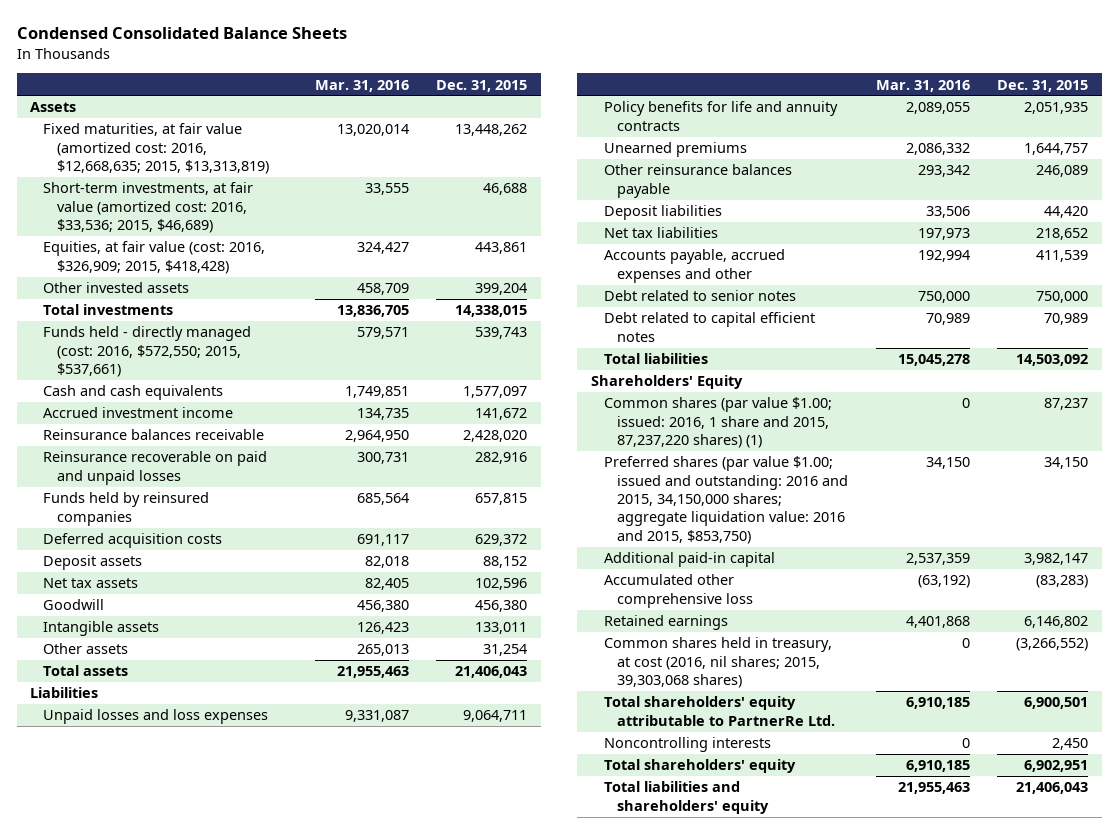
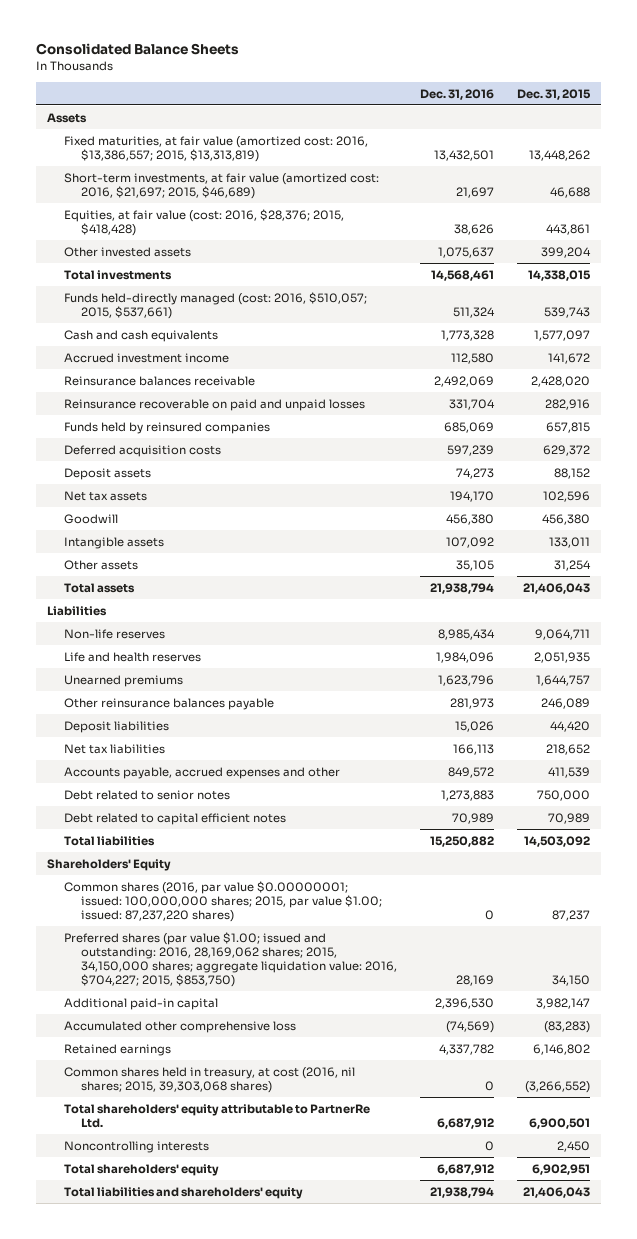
[16,27,347,40] Condensed Consolidated Balance Sheets -> [36,43,240,56] Consolidated Balance Sheets
[315,79,410,92] Mar. 31, 2016 -> none
none -> [419,88,494,100] Dec. 31, 2016
[43,123,269,175] Fixed maturities, at fair value (amortized cost: 2016, $12,668,635; 2015, $13,313,819) -> [64,135,369,162] Fixed maturities, at fair value (amortized cost: 2016, $13,386,557; 2015, $13,313,819)
[43,182,254,234] Short-term investments, at fair value (amortized cost: 2016, $33,536; 2015, $46,689) -> [64,172,380,199] Short-term investments, at fair value (amortized cost: 2016, $21,697; 2015, $46,689)
[43,241,266,274] Equities, at fair value (cost: 2016, $326,909; 2015, $418,428) -> [64,208,345,236] Equities, at fair value (cost: 2016, $28,376; 2015, $418,428)
[43,326,252,378] Funds held - directly managed (cost: 2016, $572,550; 2015, $537,661) -> [64,291,368,319] Funds held-directly managed (cost: 2016, $510,057; 2015, $537,661)
[43,709,269,725] Unpaid losses and loss expenses -> [64,628,166,639] Non-life reserves
[604,101,839,131] Policy benefits for life and annuity contracts -> [64,651,202,662] Life and health reserves
[604,397,833,449] Common shares (par value $1.00; issued: 2016, 1 share and 2015, 87,237,220 shares) (1) -> [64,880,383,922] Common shares (2016, par value $0.00000001; issued: 100,000,000 shares; 2015, par value $1.00; issued: 87,237,220 shares)
[604,456,849,544] Preferred shares (par value $1.00; issued and outstanding: 2016 and 2015, 34,150,000 shares; aggregate liquidation value: 2016 and 2015, $853,750) -> [64,931,398,988] Preferred shares (par value $1.00; issued and outstanding: 2016, 28,169,062 shares; 2015, 34,150,000 shares; aggregate liquidation value: 2016, $704,227; 2015, $853,750)

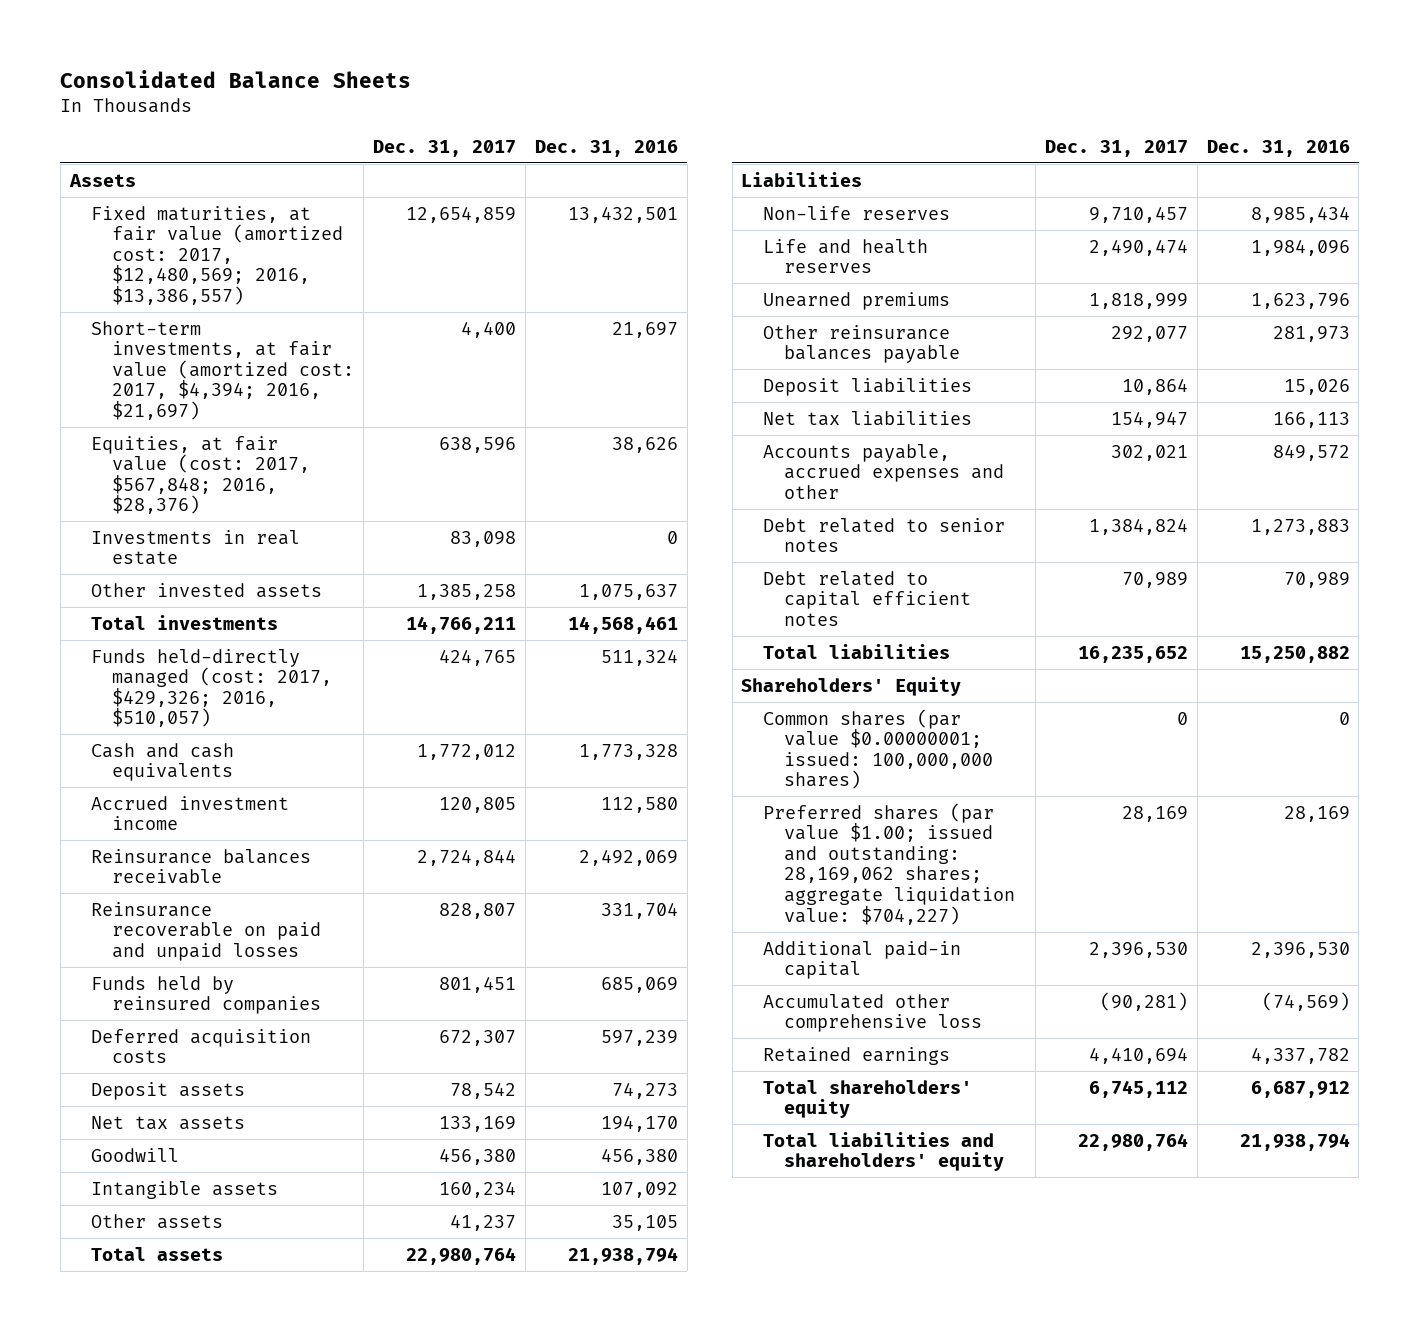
[516,88,591,100] Dec. 31, 2015 -> none
none -> [373,139,517,157] Dec. 31, 2017
[64,135,369,162] Fixed maturities, at fair value (amortized cost: 2016, $13,386,557; 2015, $13,313,819) -> [91,205,344,305] Fixed maturities, at fair value (amortized cost: 2017, $12,480,569; 2016, $13,386,557)
[64,172,380,199] Short-term investments, at fair value (amortized cost: 2016, $21,697; 2015, $46,689) -> [91,320,355,420] Short-term investments, at fair value (amortized cost: 2017, $4,394; 2016, $21,697)
[64,208,345,236] Equities, at fair value (cost: 2016, $28,376; 2015, $418,428) -> [91,435,311,515] Equities, at fair value (cost: 2017, $567,848; 2016, $28,376)
none -> [91,529,301,566] Investments in real estate
[64,291,368,319] Funds held-directly managed (cost: 2016, $510,057; 2015, $537,661) -> [91,648,333,728] Funds held-directly managed (cost: 2017, $429,326; 2016, $510,057)
[64,880,383,922] Common shares (2016, par value $0.00000001; issued: 100,000,000 shares; 2015, par value $1.00; issued: 87,237,220 shares) -> [762,708,994,790] Common shares (par value $0.00000001; issued: 100,000,000 shares)
[64,931,398,988] Preferred shares (par value $1.00; issued and outstanding: 2016, 28,169,062 shares; 2015, 34,150,000 shares; aggregate liquidation value: 2016, $704,227; 2015, $853,750) -> [762,802,1016,925] Preferred shares (par value $1.00; issued and outstanding: 28,169,062 shares; aggregate liquidation value: $704,227)
[64,1066,356,1093] Common shares held in treasury, at cost (2016, nil shares; 2015, 39,303,068 shares) -> none
[64,1103,371,1128] Total shareholders' equity attributable to PartnerRe Ltd. -> none
[64,1140,210,1153] Noncontrolling interests -> none

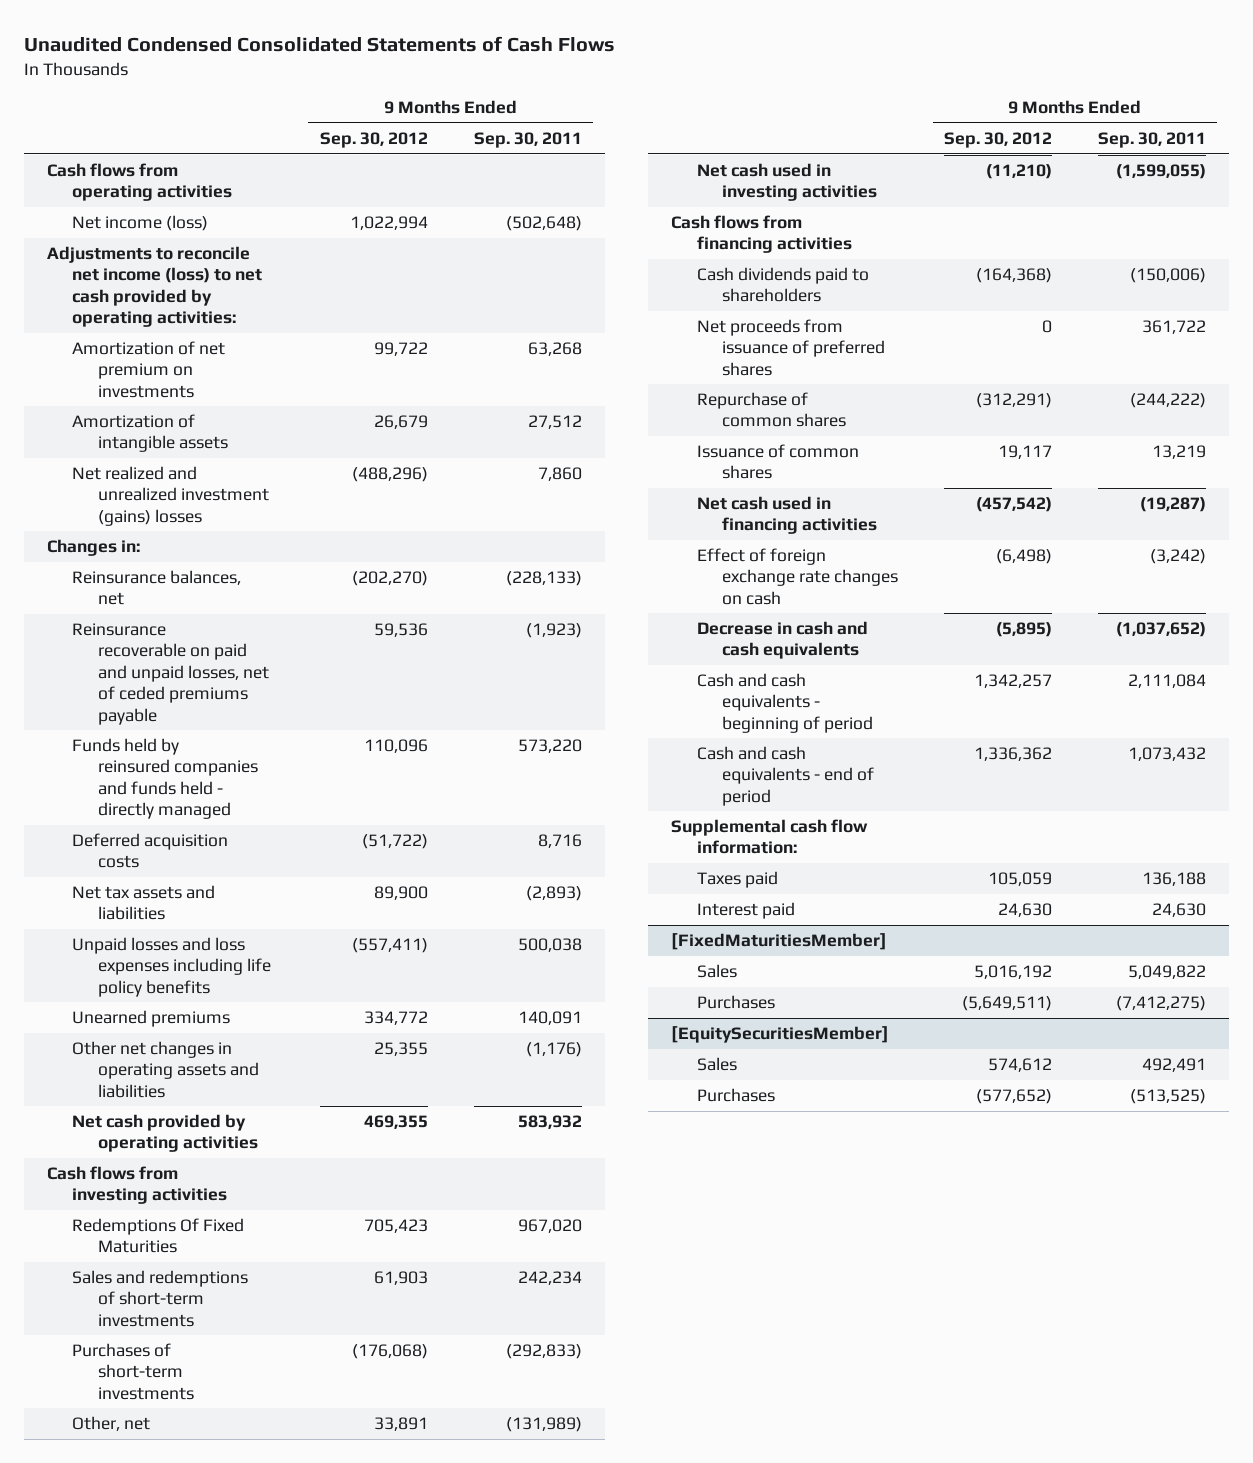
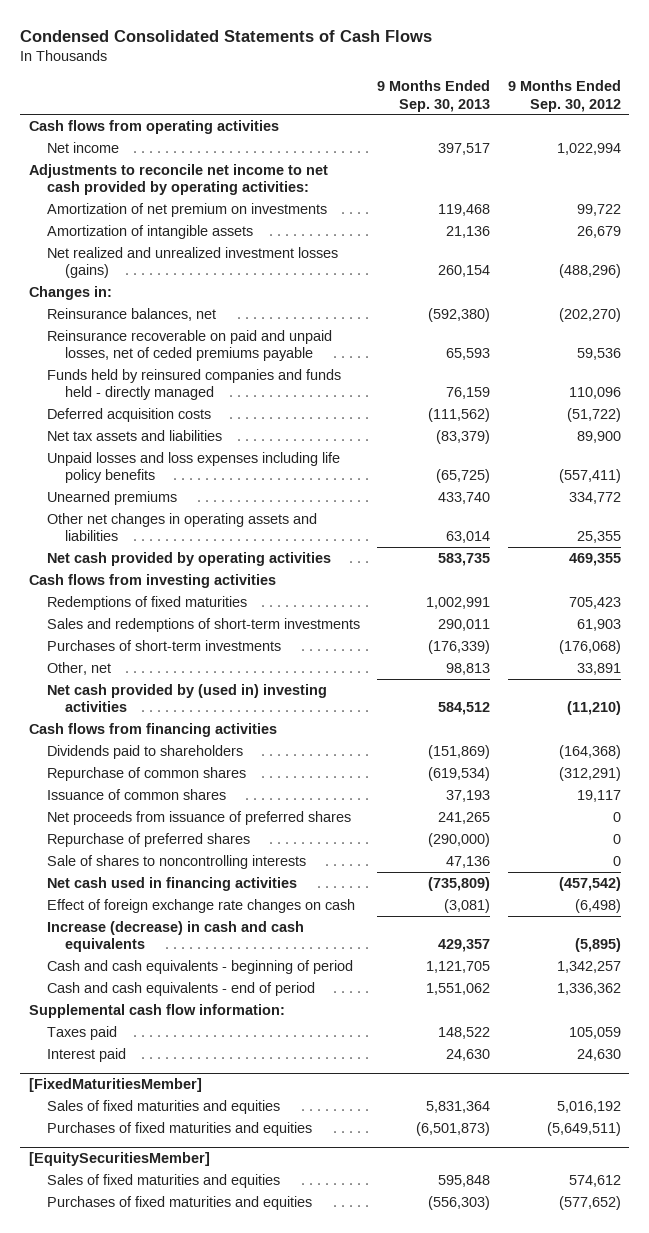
[24,36,616,53] Unaudited Condensed Consolidated Statements of Cash Flows -> [20,30,433,43] Condensed Consolidated Statements of Cash Flows
[473,131,582,148] Sep. 30, 2011 -> none
none -> [377,80,491,112] 9 Months Ended Sep. 30, 2013
[72,214,209,231] Net income (loss) -> [47,141,120,153] Net income
[47,245,263,328] Adjustments to reconcile net income (loss) to net cash provided by operating activities: -> [28,163,328,195] Adjustments to reconcile net income to net cash provided by operating activities:
[72,465,269,526] Net realized and unrealized investment (gains) losses -> [47,246,339,278] Net realized and unrealized investment losses (gains)
[72,1217,245,1254] Redemptions Of Fixed Maturities -> [47,595,248,610] Redemptions of fixed maturities
[696,162,878,202] Net cash used in investing activities -> [47,683,328,712] Net cash provided by (used in) investing activities
[696,266,869,303] Cash dividends paid to shareholders -> [47,744,244,759] Dividends paid to shareholders
[696,318,886,376] Net proceeds from issuance of preferred shares -> [47,810,352,825] Net proceeds from issuance of preferred shares
none -> [47,832,251,847] Repurchase of preferred shares
none -> [47,854,307,869] Sale of shares to noncontrolling interests
[696,620,868,660] Decrease in cash and cash equivalents -> [47,920,305,952] Increase (decrease) in cash and cash equivalents
[696,963,737,978] Sales -> [47,1099,281,1114] Sales of fixed maturities and equities
[696,994,775,1009] Purchases -> [47,1121,313,1136] Purchases of fixed maturities and equities
[696,1056,737,1071] Sales -> [47,1173,281,1188] Sales of fixed maturities and equities
[696,1087,775,1102] Purchases -> [47,1195,313,1210] Purchases of fixed maturities and equities

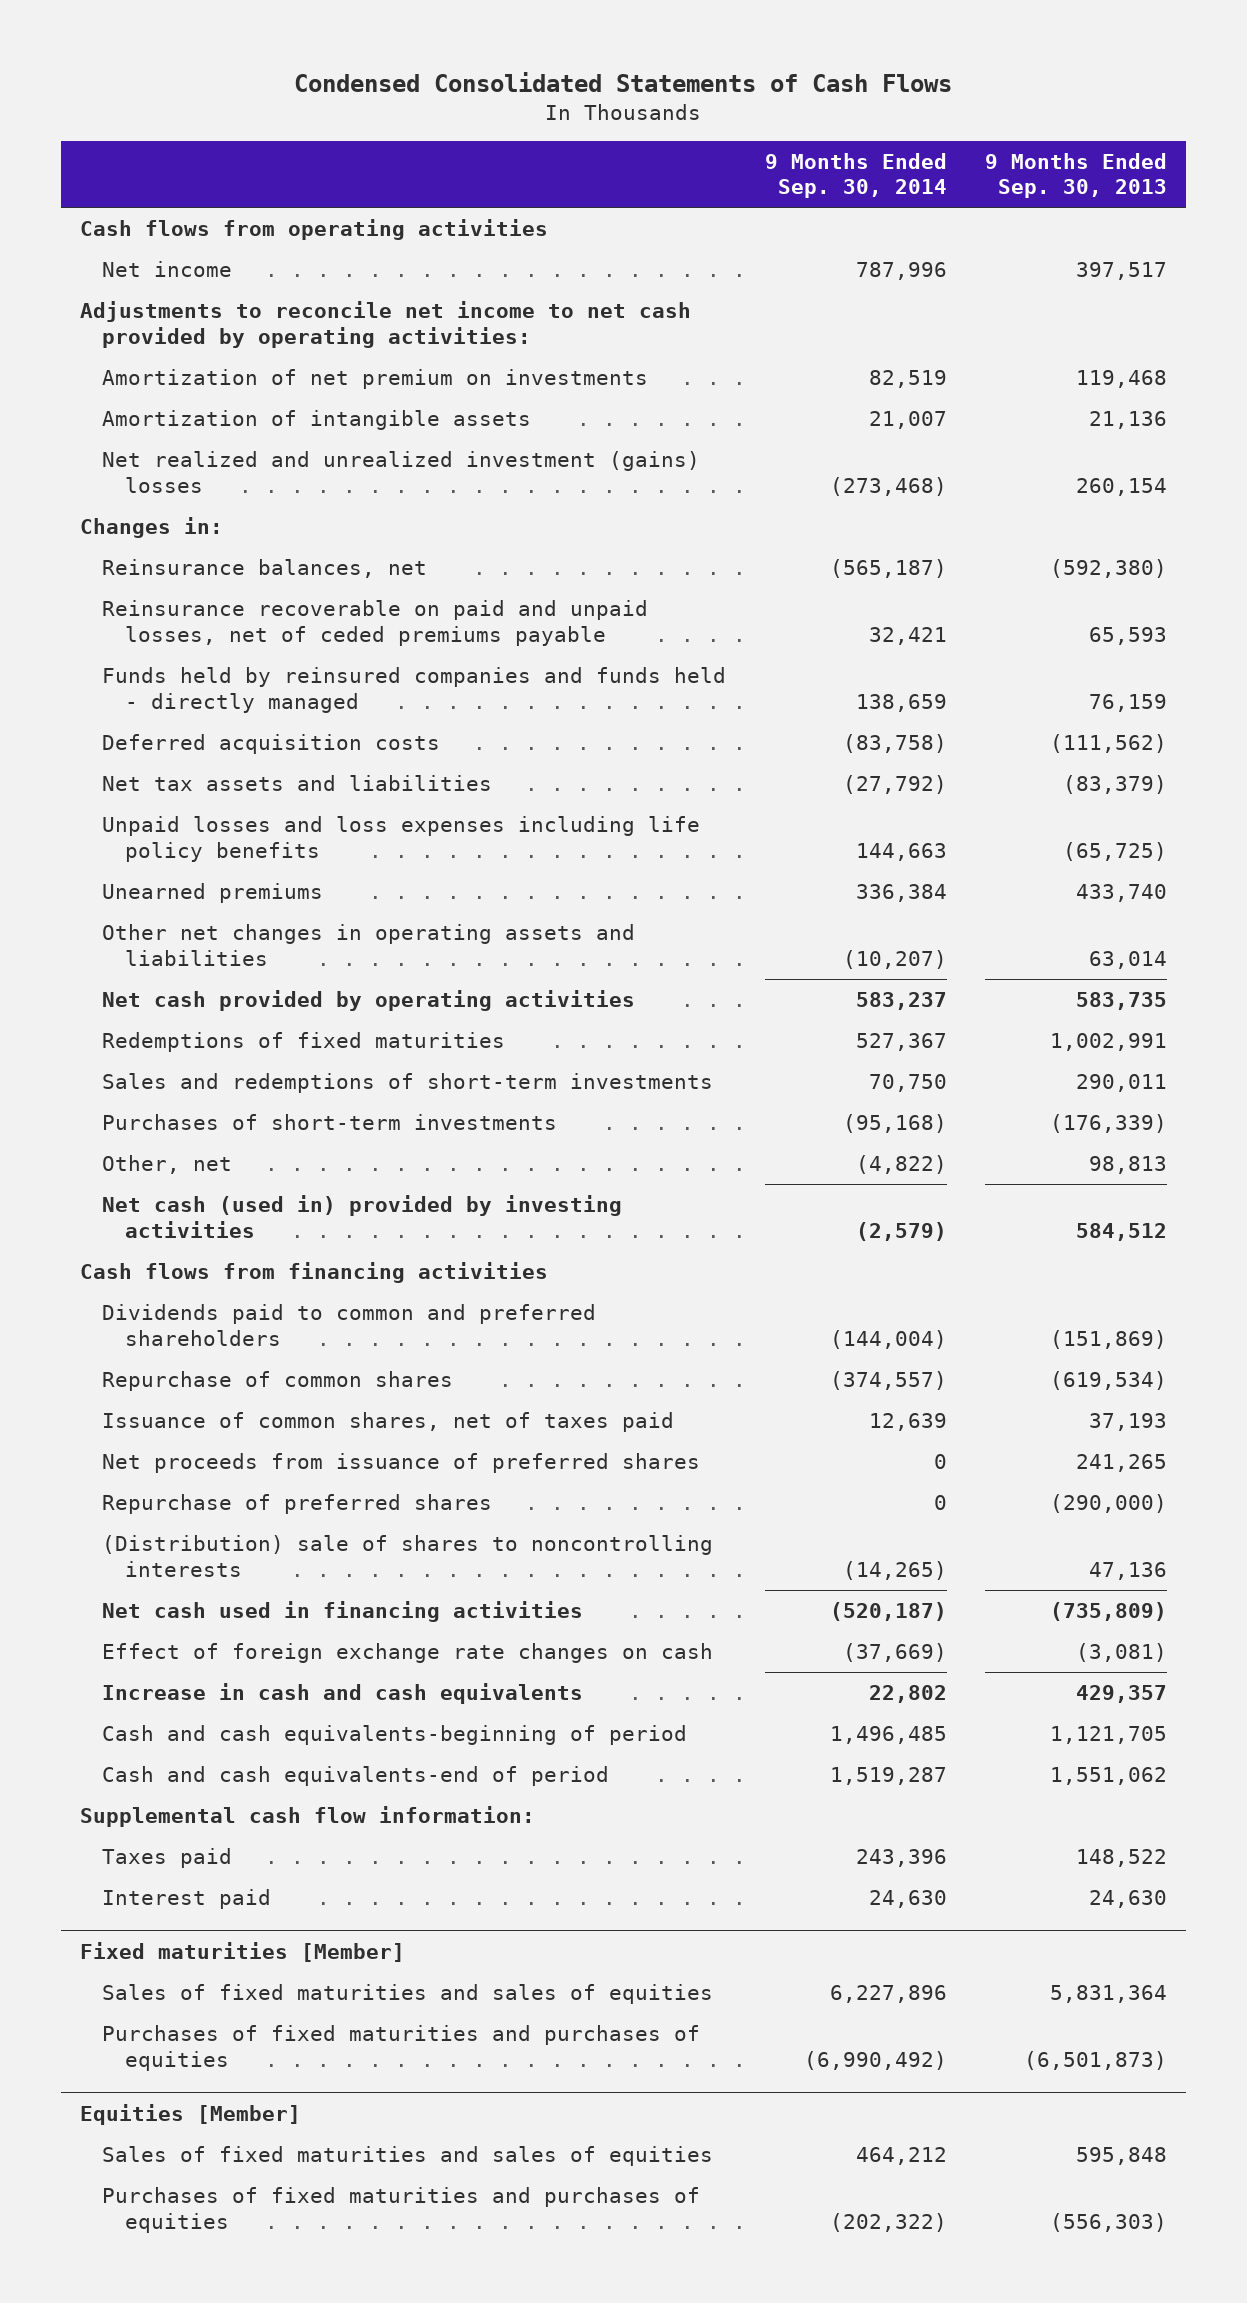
[507,80,621,112] 9 Months Ended Sep. 30, 2012 -> none
none -> [764,152,947,199] 9 Months Ended Sep. 30, 2014
[47,246,339,278] Net realized and unrealized investment losses (gains) -> [102,451,701,493] Net realized and unrealized investment (gains) losses
[28,573,276,588] Cash flows from investing activities -> none
[47,683,328,712] Net cash provided by (used in) investing activities -> [102,1195,623,1238] Net cash (used in) provided by investing activities
[47,744,244,759] Dividends paid to shareholders -> [102,1304,597,1346] Dividends paid to common and preferred shareholders
[47,788,227,800] Issuance of common shares -> [102,1412,675,1433] Issuance of common shares, net of taxes paid
[47,854,307,869] Sale of shares to noncontrolling interests -> [102,1535,714,1577] (Distribution) sale of shares to noncontrolling interests
[47,920,305,952] Increase (decrease) in cash and cash equivalents -> [102,1683,584,1705] Increase in cash and cash equivalents
[47,959,354,974] Cash and cash equivalents - beginning of period -> [102,1725,688,1746] Cash and cash equivalents-beginning of period
[47,981,316,996] Cash and cash equivalents - end of period -> [102,1766,610,1787] Cash and cash equivalents-end of period
[28,1078,202,1093] [FixedMaturitiesMember] -> none
[28,1152,210,1167] [EquitySecuritiesMember] -> none
none -> [79,1941,405,1962] Fixed maturities [Member]
[47,1099,281,1114] Sales of fixed maturities and equities -> [102,1984,714,2005] Sales of fixed maturities and sales of equities
[47,1121,313,1136] Purchases of fixed maturities and equities -> [102,2025,701,2071] Purchases of fixed maturities and purchases of equities
none -> [79,2103,301,2125] Equities [Member]
[47,1173,281,1188] Sales of fixed maturities and equities -> [102,2146,714,2167] Sales of fixed maturities and sales of equities
[47,1195,313,1210] Purchases of fixed maturities and equities -> [102,2187,701,2233] Purchases of fixed maturities and purchases of equities

